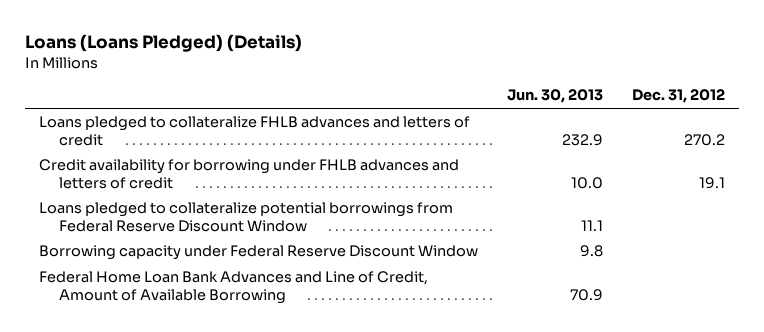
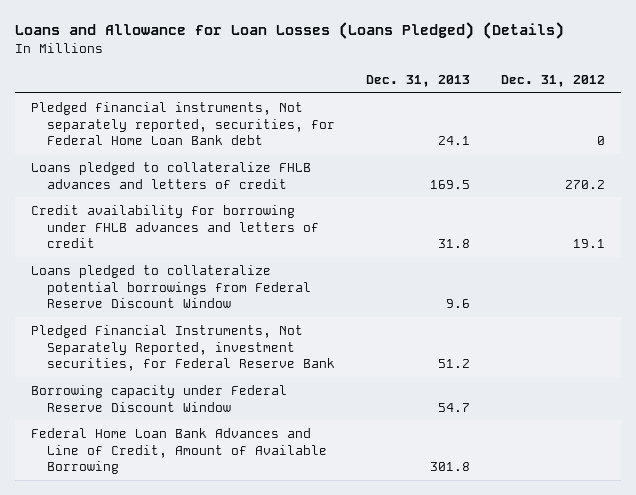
[24,33,302,52] Loans (Loans Pledged) (Details) -> [15,22,565,40] Loans and Allowance for Loan Losses (Loans Pledged) (Details)
[507,89,604,104] Jun. 30, 2013 -> none
none -> [366,75,471,88] Dec. 31, 2013
none -> [30,101,336,146] Pledged financial instruments, Not separately reported, securities, for Federal Home Loan Bank debt
none -> [30,324,336,372] Pledged Financial Instruments, Not Separately Reported, investment securities, for Federal Reserve Bank

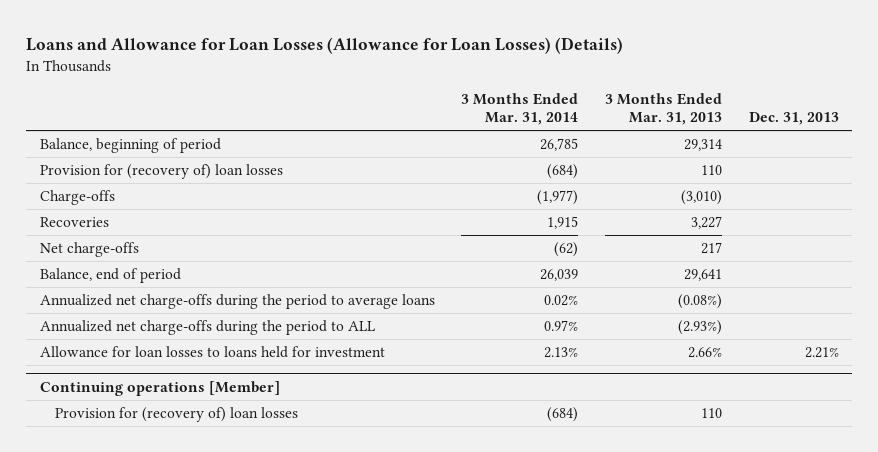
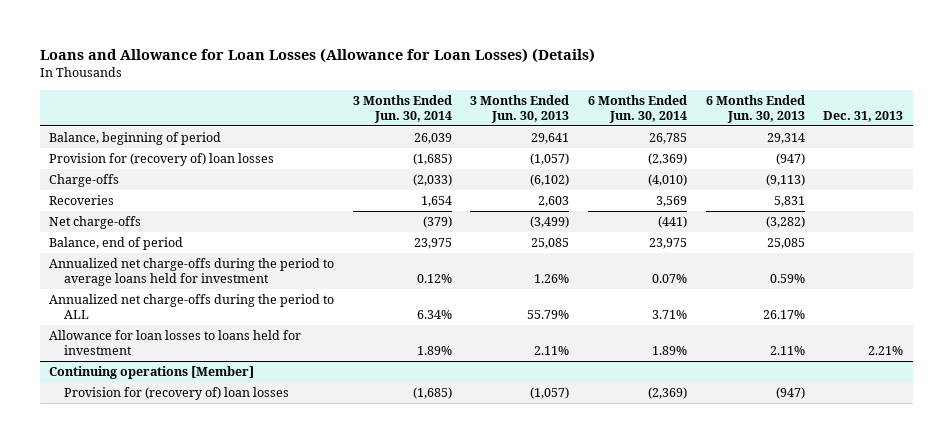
[461,92,579,125] 3 Months Ended Mar. 31, 2014 -> none
[605,92,723,125] 3 Months Ended Mar. 31, 2013 -> none
none -> [352,94,452,123] 3 Months Ended Jun. 30, 2014
none -> [470,94,570,123] 3 Months Ended Jun. 30, 2013
none -> [588,94,688,123] 6 Months Ended Jun. 30, 2014
none -> [705,94,805,123] 6 Months Ended Jun. 30, 2013
[39,294,435,310] Annualized net charge-offs during the period to average loans -> [49,258,335,287] Annualized net charge-offs during the period to average loans held for investment

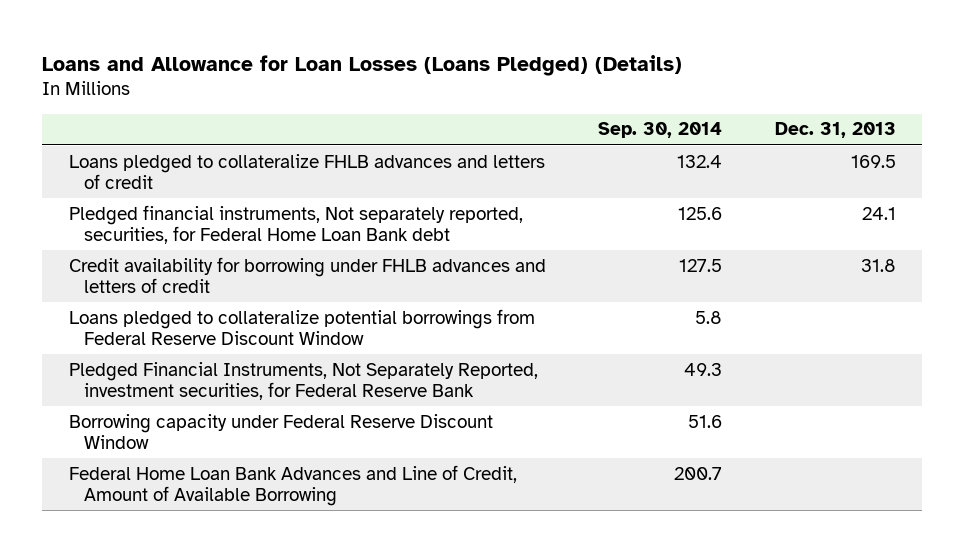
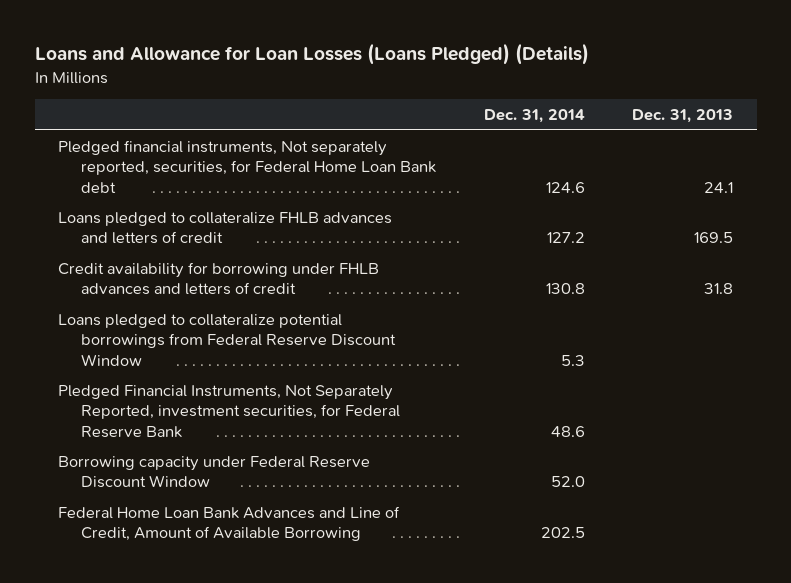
[598,122,723,139] Sep. 30, 2014 -> none
none -> [483,109,585,124] Dec. 31, 2014
[68,153,545,190] Loans pledged to collateralize FHLB advances and letters of credit -> [58,211,393,245] Loans pledged to collateralize FHLB advances and letters of credit

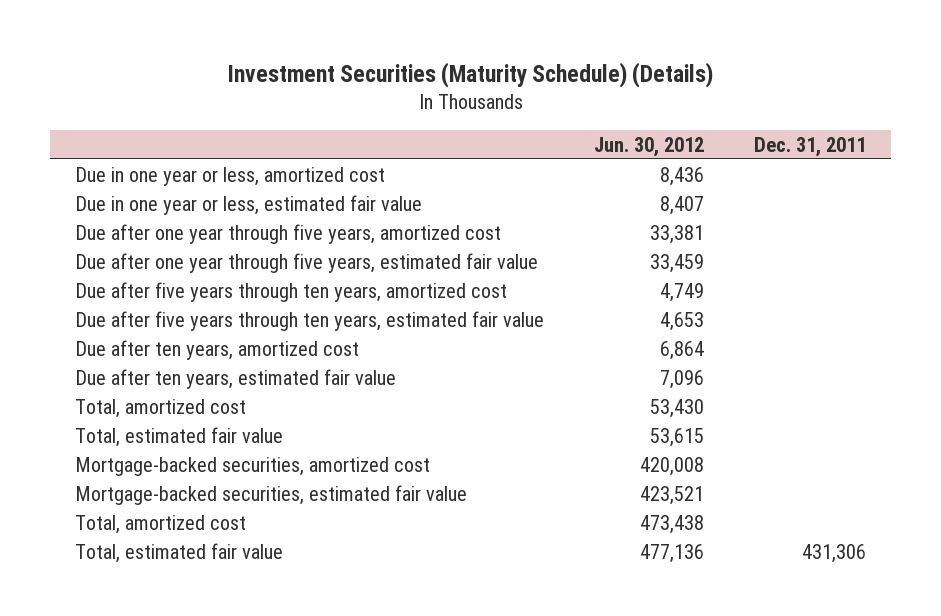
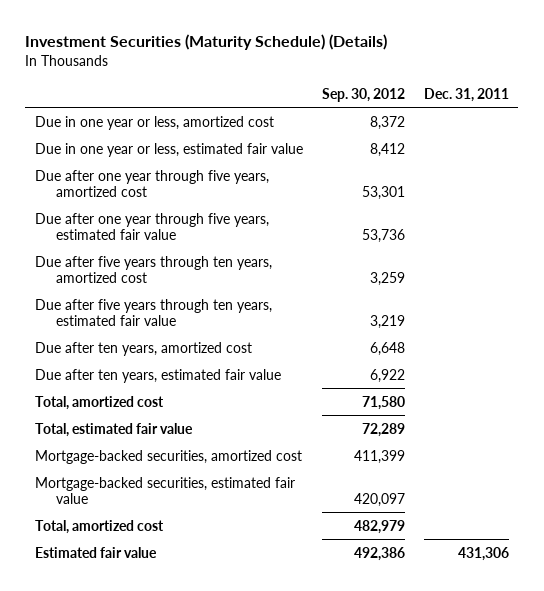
[594,136,705,157] Jun. 30, 2012 -> none
none -> [321,87,405,102] Sep. 30, 2012
[75,542,284,563] Total, estimated fair value -> [34,546,157,558] Estimated fair value

